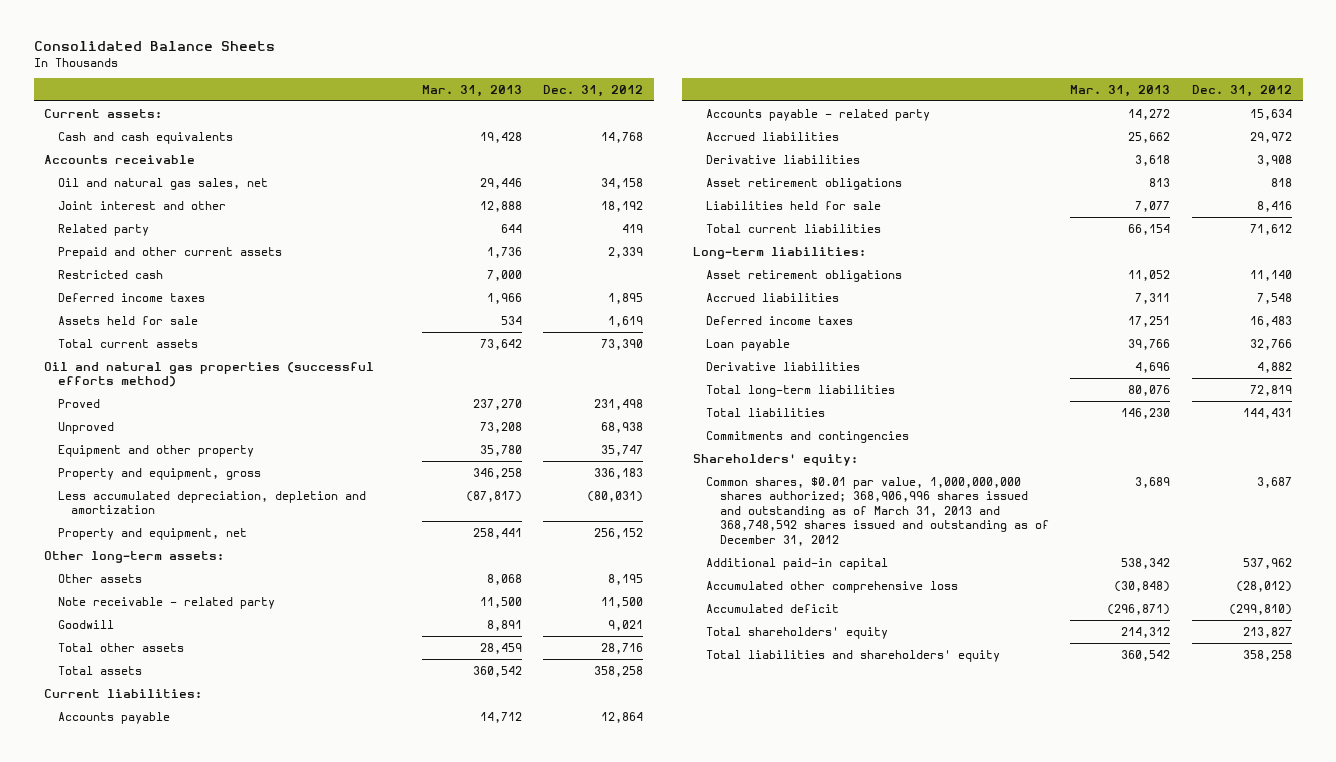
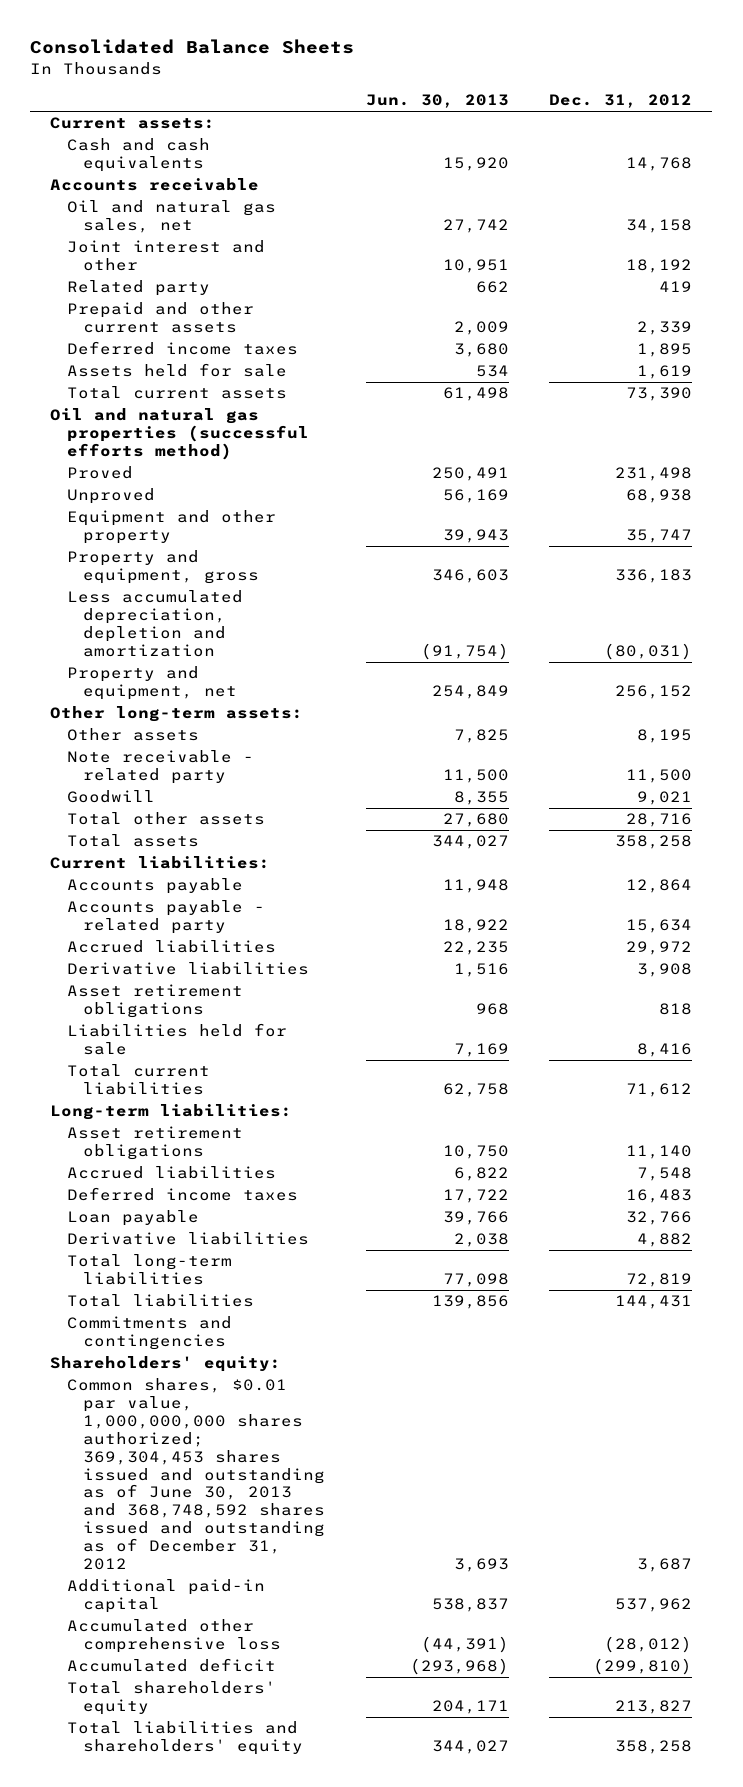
[421,84,522,97] Mar. 31, 2013 -> none
none -> [365,94,509,109] Jun. 30, 2013
[57,269,163,279] Restricted cash -> none
[706,476,1049,546] Common shares, $0.01 par value, 1,000,000,000 shares authorized; 368,906,996 shares issued and outstanding as of March 31, 2013 and 368,748,592 shares issued and outstanding as of December 31, 2012 -> [66,1378,325,1570] Common shares, $0.01 par value, 1,000,000,000 shares authorized; 369,304,453 shares issued and outstanding as of June 30, 2013 and 368,748,592 shares issued and outstanding as of December 31, 2012

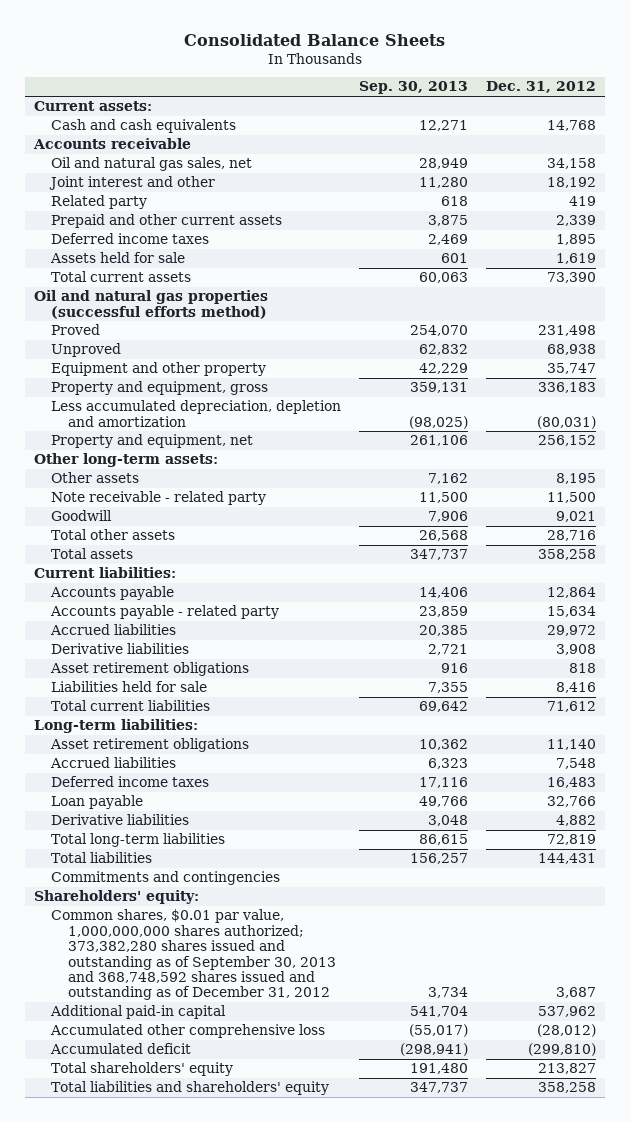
[365,94,509,109] Jun. 30, 2013 -> none
none -> [359,81,469,95] Sep. 30, 2013
[66,1378,325,1570] Common shares, $0.01 par value, 1,000,000,000 shares authorized; 369,304,453 shares issued and outstanding as of June 30, 2013 and 368,748,592 shares issued and outstanding as of December 31, 2012 -> [51,909,337,1001] Common shares, $0.01 par value, 1,000,000,000 shares authorized; 373,382,280 shares issued and outstanding as of September 30, 2013 and 368,748,592 shares issued and outstanding as of December 31, 2012

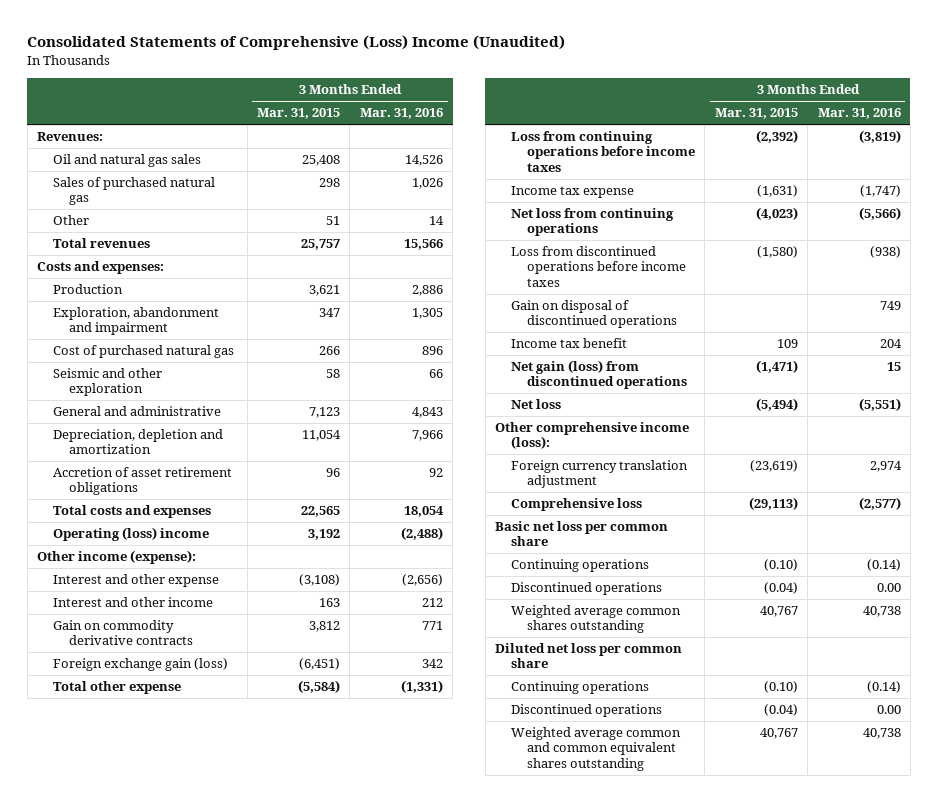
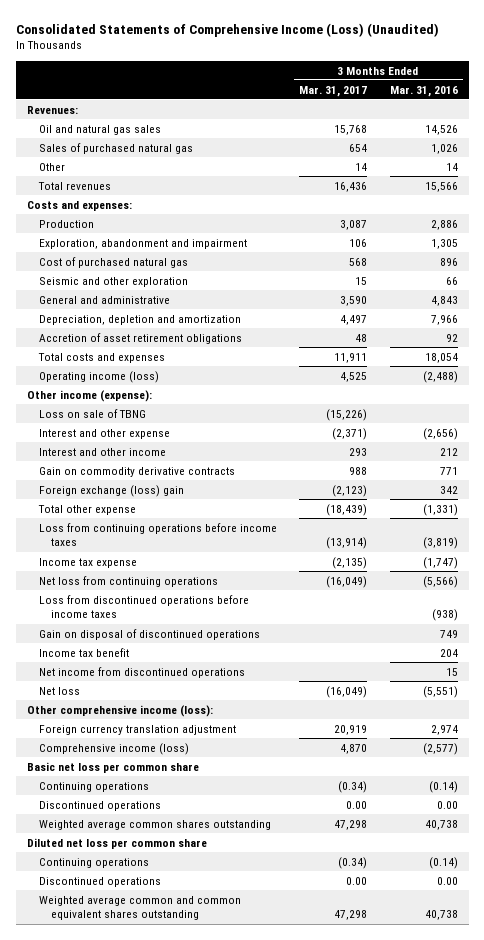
[27,35,566,51] Consolidated Statements of Comprehensive (Loss) Income (Unaudited) -> [15,22,439,37] Consolidated Statements of Comprehensive Income (Loss) (Unaudited)
[256,108,340,120] Mar. 31, 2015 -> none
none -> [299,85,368,97] Mar. 31, 2017
[53,527,210,542] Operating (loss) income -> [38,370,159,383] Operating income (loss)
none -> [38,408,146,418] Loss on sale of TBNG
[53,658,229,672] Foreign exchange gain (loss) -> [38,484,184,497] Foreign exchange (loss) gain
[510,360,688,390] Net gain (loss) from discontinued operations -> [38,666,245,678] Net income from discontinued operations
[510,498,642,512] Comprehensive loss -> [38,742,189,755] Comprehensive income (loss)

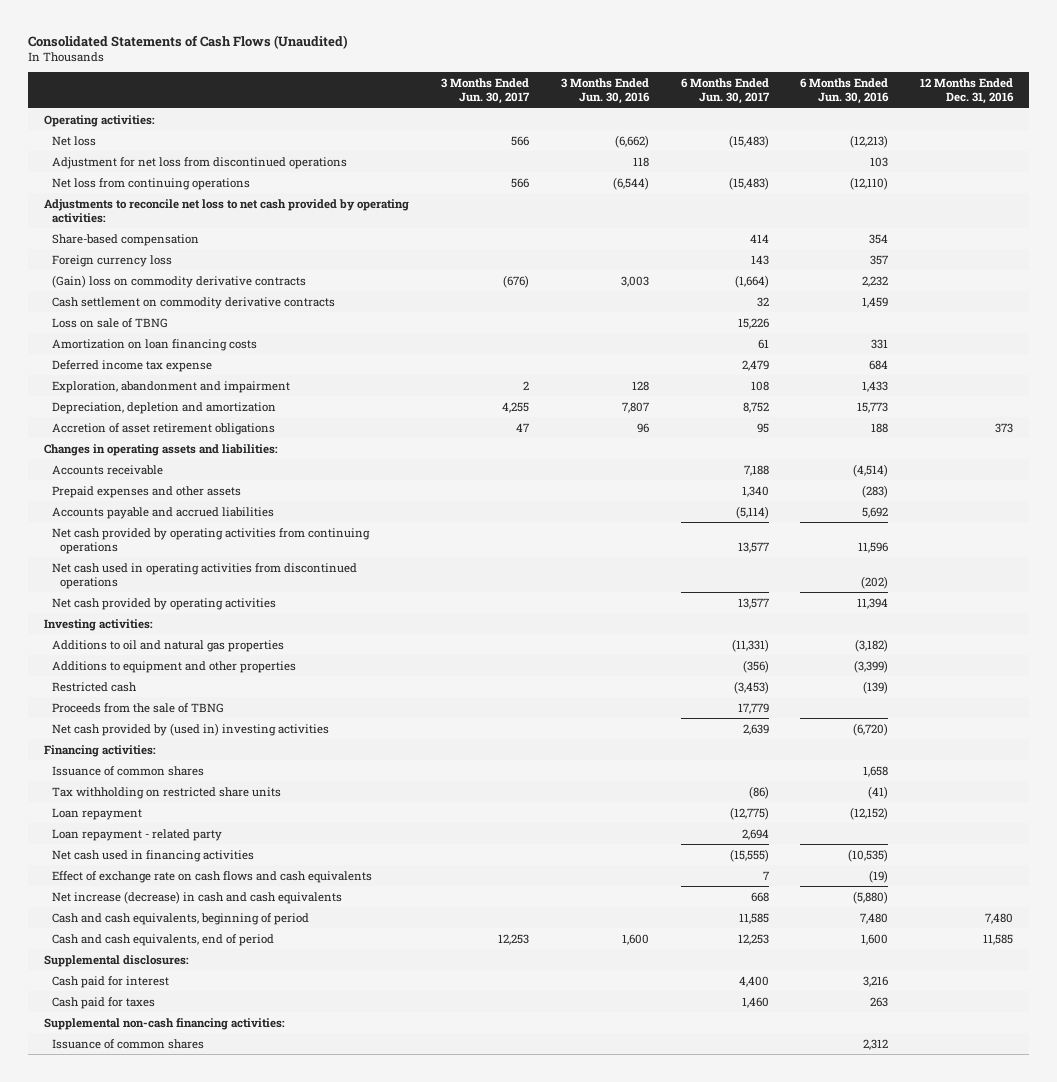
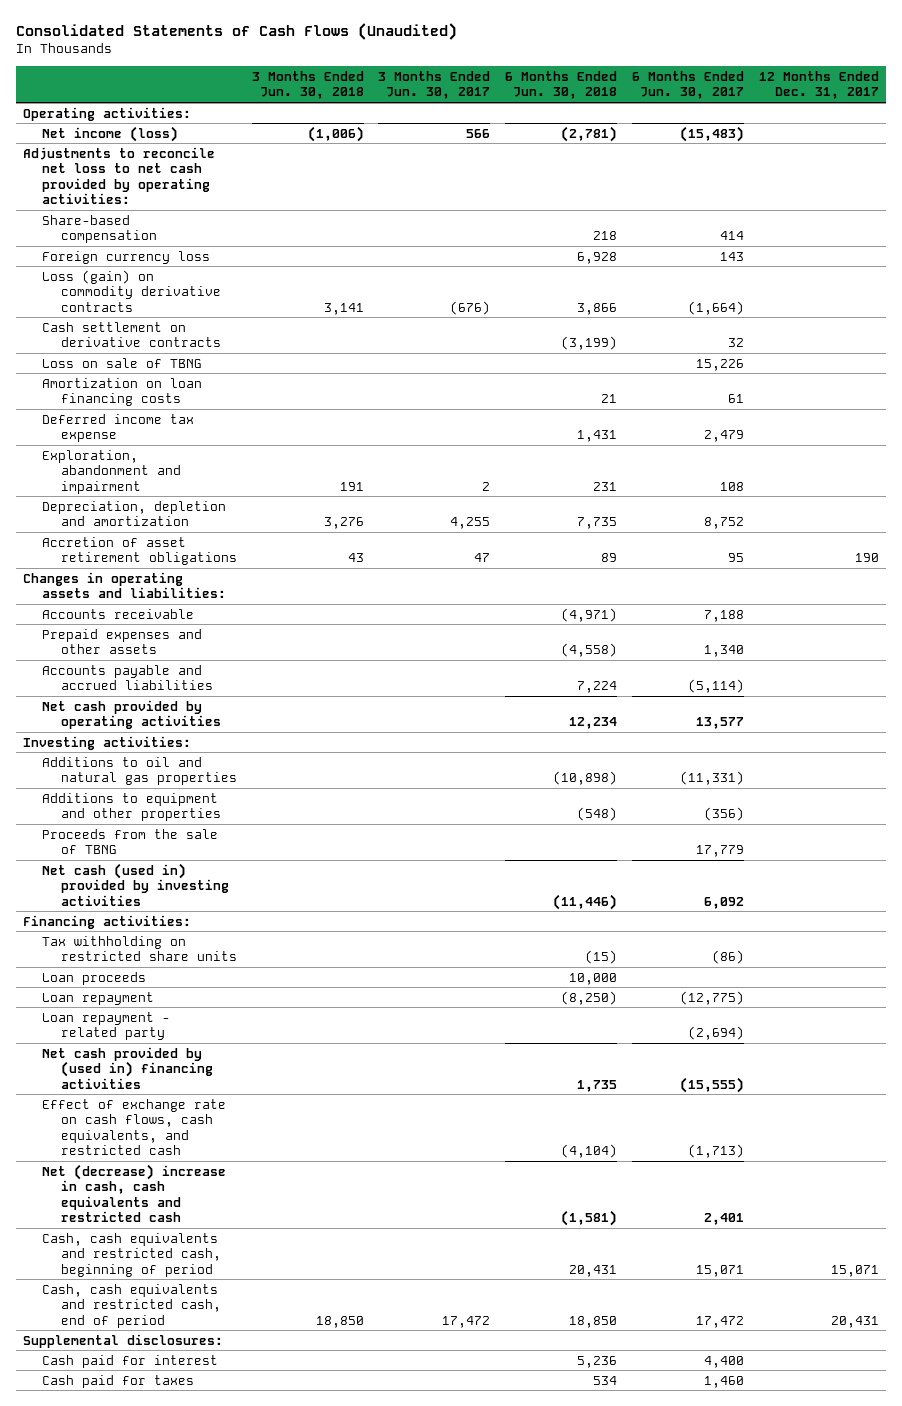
[560,78,650,105] 3 Months Ended Jun. 30, 2016 -> none
[800,78,890,105] 6 Months Ended Jun. 30, 2016 -> none
[920,78,1015,105] 12 Months Ended Dec. 31, 2016 -> none
none -> [251,70,364,100] 3 Months Ended Jun. 30, 2018
none -> [505,70,618,100] 6 Months Ended Jun. 30, 2018
none -> [758,70,879,100] 12 Months Ended Dec. 31, 2017
[52,156,348,169] Adjustment for net loss from discontinued operations -> none
[52,177,251,190] Net loss from continuing operations -> none
[52,135,97,146] Net loss -> [41,125,178,142] Net income (loss)
[52,274,307,288] (Gain) loss on commodity derivative contracts -> [41,269,221,312] Loss (gain) on commodity derivative contracts
[52,296,336,309] Cash settlement on commodity derivative contracts -> [41,321,221,348] Cash settlement on derivative contracts
[52,527,371,554] Net cash provided by operating activities from continuing operations -> none
[52,562,358,589] Net cash used in operating activities from discontinued operations -> none
[52,681,138,692] Restricted cash -> none
[52,722,330,736] Net cash provided by (used in) investing activities -> [41,862,229,906] Net cash (used in) provided by investing activities
[742,723,769,735] 2,639 -> [703,896,744,909] 6,092
[52,765,205,776] Issuance of common shares -> none
none -> [41,971,146,985] Loan proceeds
[741,828,769,840] 2,694 -> [687,1026,744,1041] (2,694)
[52,849,255,862] Net cash used in financing activities -> [41,1046,213,1089] Net cash provided by (used in) financing activities
[52,870,373,883] Effect of exchange rate on cash flows and cash equivalents -> [41,1098,226,1156] Effect of exchange rate on cash flows, cash equivalents, and restricted cash
[762,870,769,880] 7 -> [687,1144,744,1159] (1,713)
[52,890,343,904] Net increase (decrease) in cash and cash equivalents -> [41,1163,226,1223] Net (decrease) increase in cash, cash equivalents and restricted cash
[750,891,769,902] 668 -> [703,1213,744,1226] 2,401
[52,912,310,925] Cash and cash equivalents, beginning of period -> [41,1232,221,1277] Cash, cash equivalents and restricted cash, beginning of period
[738,912,769,924] 11,585 -> [695,1264,744,1277] 15,071
[52,933,275,946] Cash and cash equivalents, end of period -> [41,1283,221,1328] Cash, cash equivalents and restricted cash, end of period
[497,933,529,945] 12,253 -> [442,1315,491,1328] 17,472
[737,933,769,945] 12,253 -> [695,1315,744,1328] 17,472
[44,1017,286,1030] Supplemental non-cash financing activities: -> none
[52,1038,205,1049] Issuance of common shares -> none

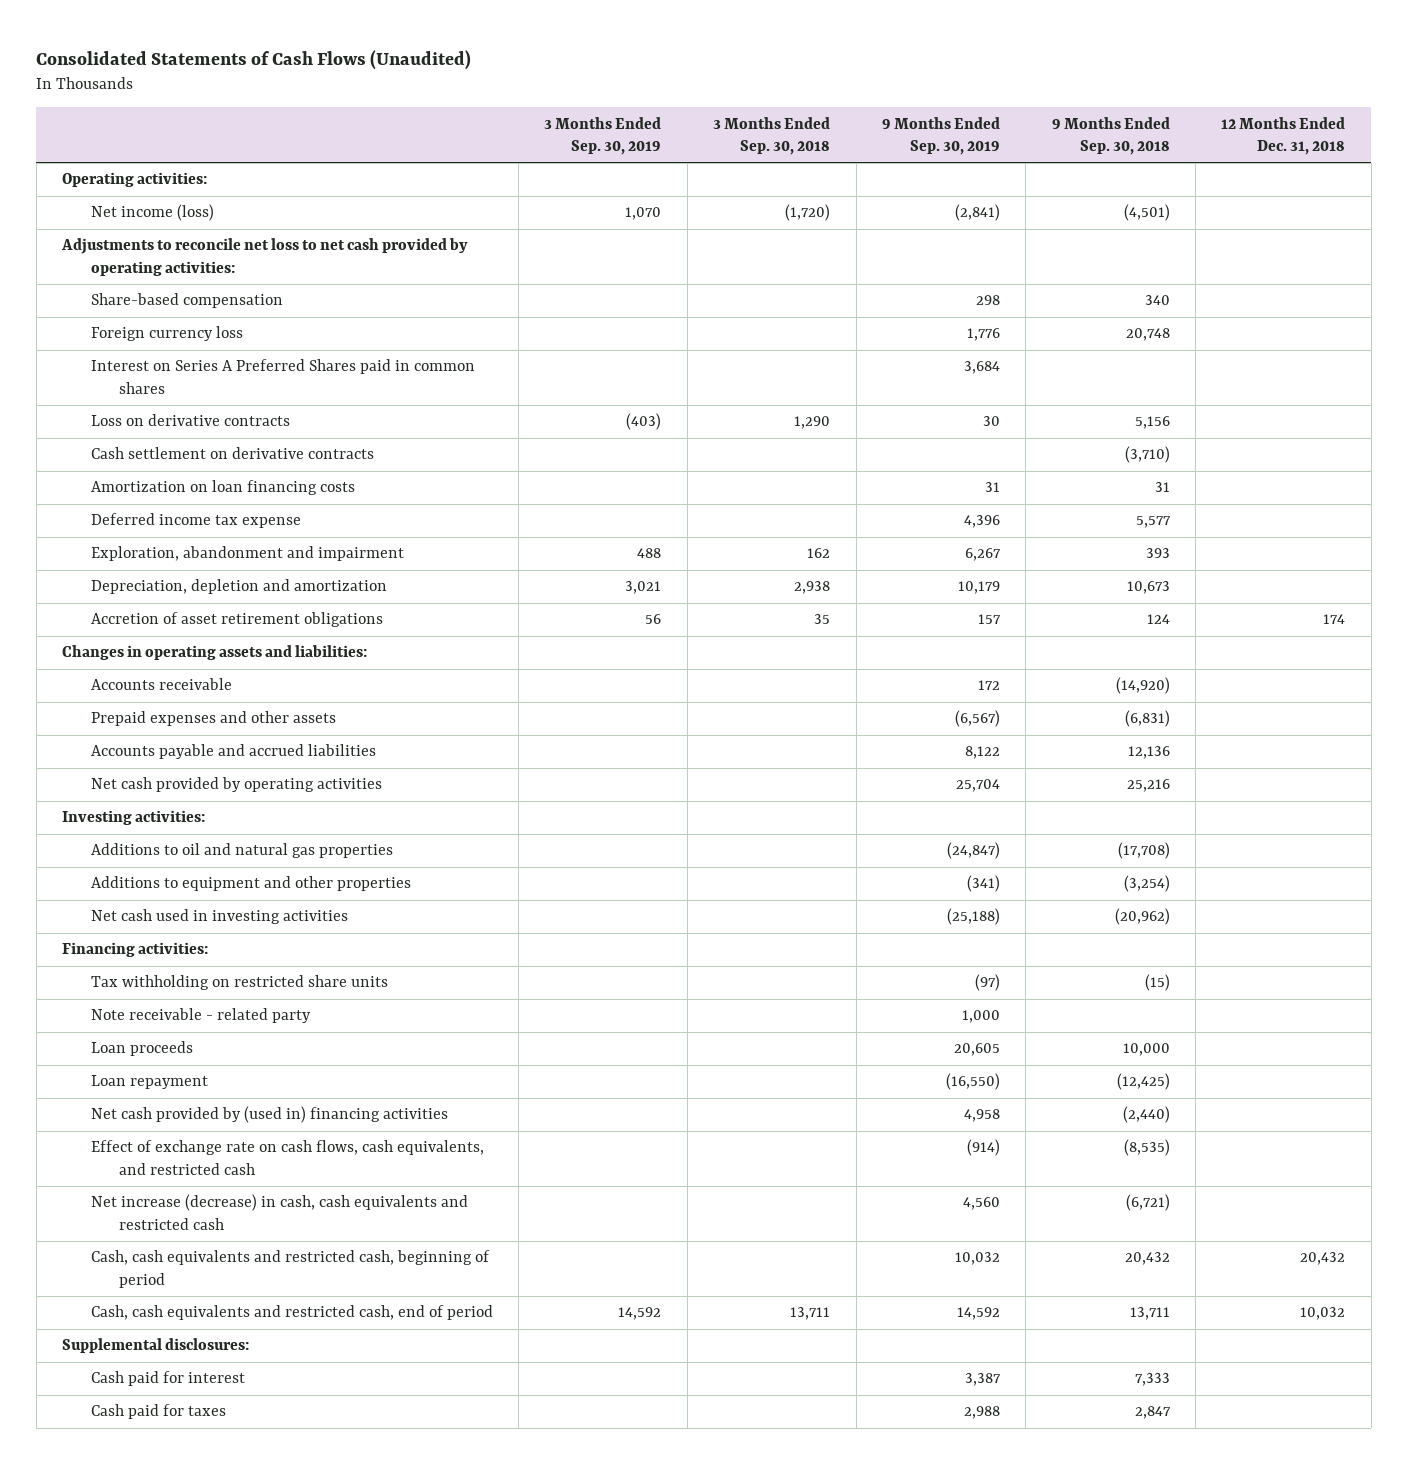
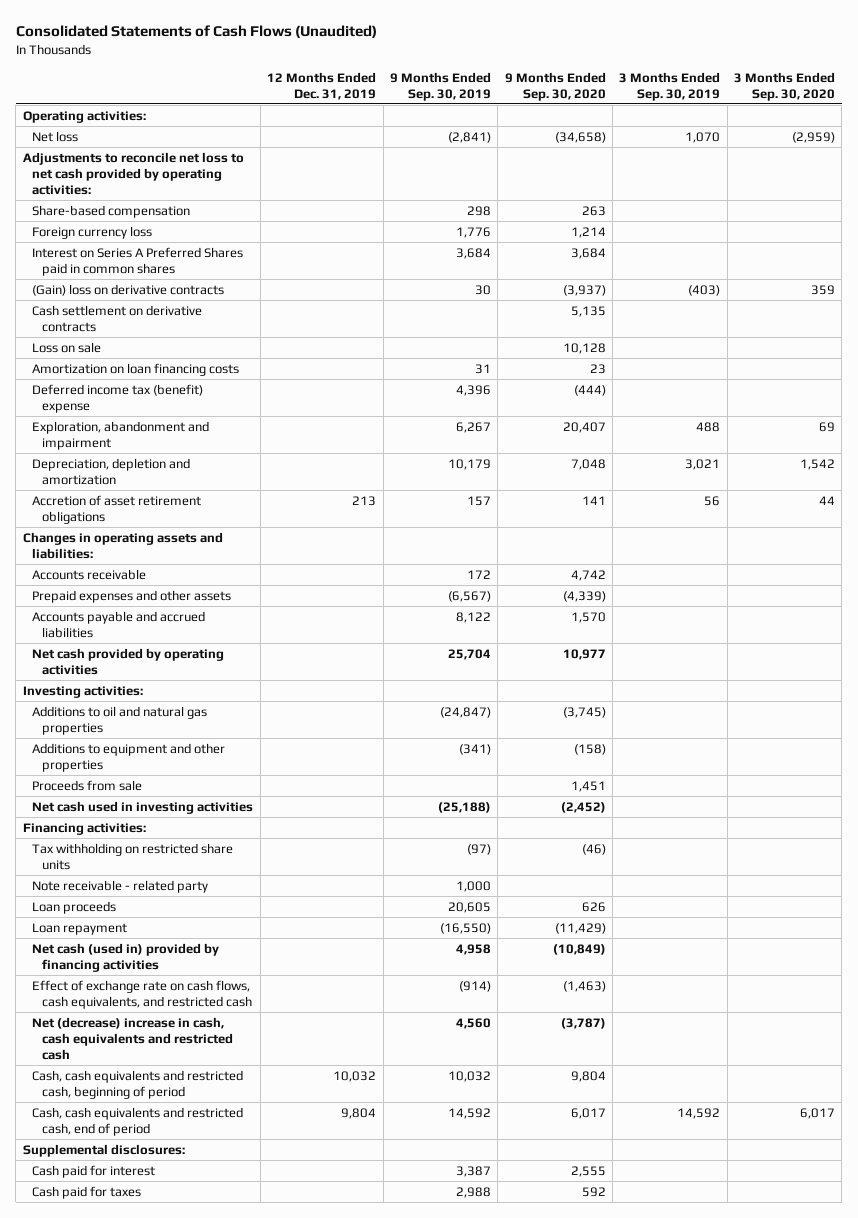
[713,116,831,156] 3 Months Ended Sep. 30, 2018 -> none
[1051,116,1170,156] 9 Months Ended Sep. 30, 2018 -> none
[1221,116,1346,156] 12 Months Ended Dec. 31, 2018 -> none
none -> [267,71,377,100] 12 Months Ended Dec. 31, 2019
none -> [504,71,606,101] 9 Months Ended Sep. 30, 2020
none -> [734,71,836,101] 3 Months Ended Sep. 30, 2020
[90,204,214,222] Net income (loss) -> [32,130,79,142] Net loss
[90,414,290,427] Loss on derivative contracts -> [32,283,225,296] (Gain) loss on derivative contracts
none -> [32,341,102,353] Loss on sale
[90,513,301,529] Deferred income tax expense -> [32,383,204,413] Deferred income tax (benefit) expense
none -> [32,779,143,791] Proceeds from sale
[90,1106,448,1124] Net cash provided by (used in) financing activities -> [32,942,220,972] Net cash (used in) provided by financing activities
[90,1194,468,1231] Net increase (decrease) in cash, cash equivalents and restricted cash -> [32,1016,234,1060] Net (decrease) increase in cash, cash equivalents and restricted cash

